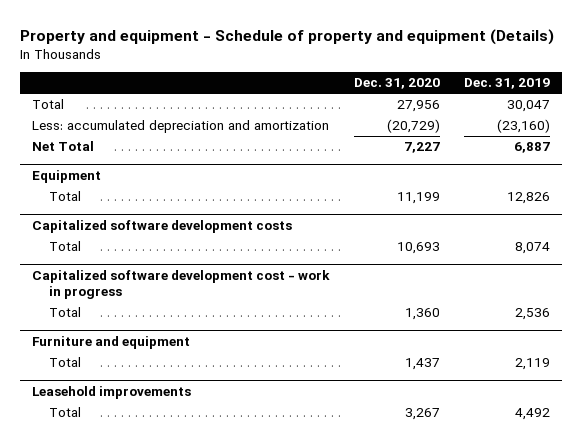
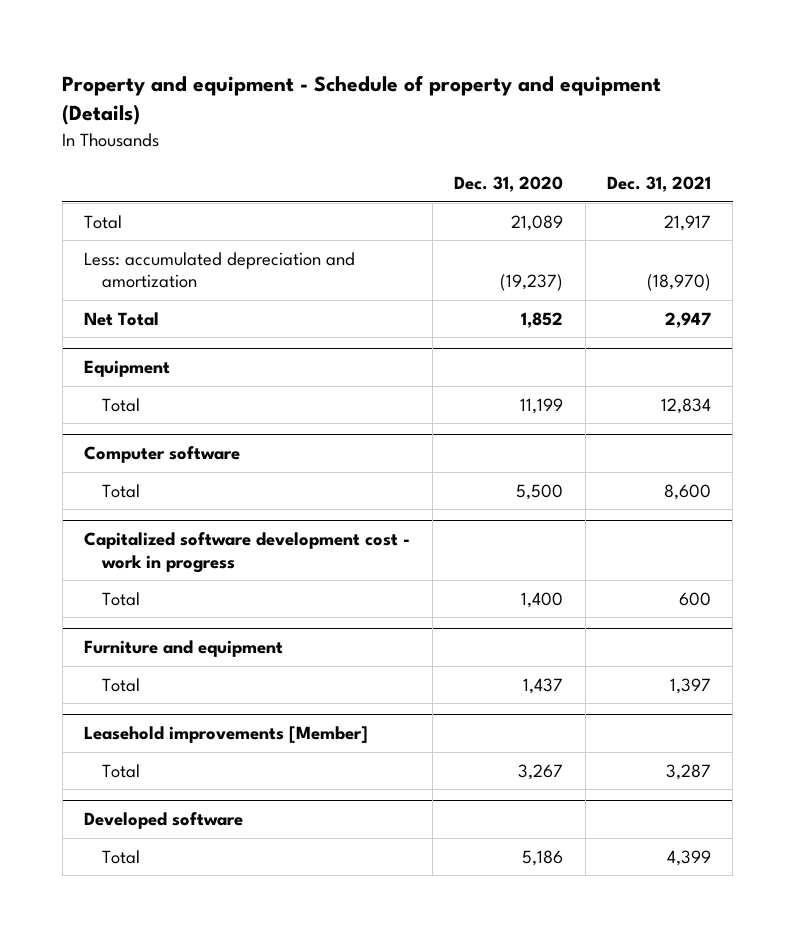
[463,78,550,90] Dec. 31, 2019 -> none
none -> [607,176,712,193] Dec. 31, 2021
[396,100,440,113] 27,956 -> [511,214,564,231] 21,089
[386,119,440,134] (20,729) -> [500,274,564,292] (19,237)
[403,142,440,154] 7,227 -> [521,311,564,328] 1,852
[32,220,293,234] Capitalized software development costs -> [84,446,241,464] Computer software
[396,242,440,255] 10,693 -> [516,483,564,500] 5,500
[404,308,440,321] 1,360 -> [521,591,564,608] 1,400
[32,386,192,400] Leasehold improvements -> [84,726,369,744] Leasehold improvements [Member]
none -> [84,812,244,830] Developed software
none -> [101,849,140,864] Total

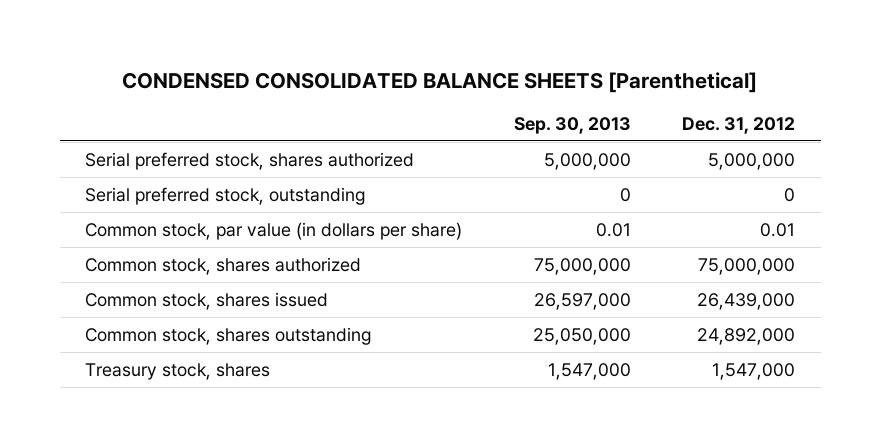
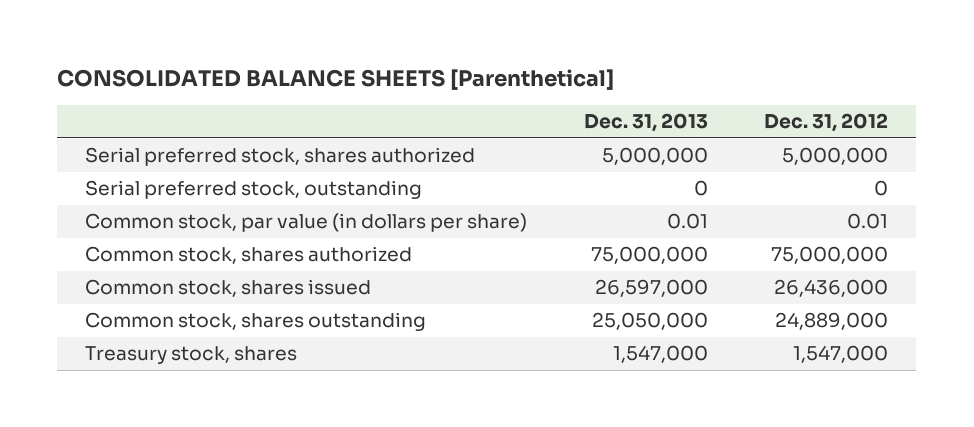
[122,71,758,93] CONDENSED CONSOLIDATED BALANCE SHEETS [Parenthetical] -> [57,69,615,91] CONSOLIDATED BALANCE SHEETS [Parenthetical]
[513,116,631,134] Sep. 30, 2013 -> none
none -> [583,113,708,133] Dec. 31, 2013
[696,292,795,310] 26,439,000 -> [774,279,889,298] 26,436,000
[696,327,795,345] 24,892,000 -> [775,312,889,331] 24,889,000

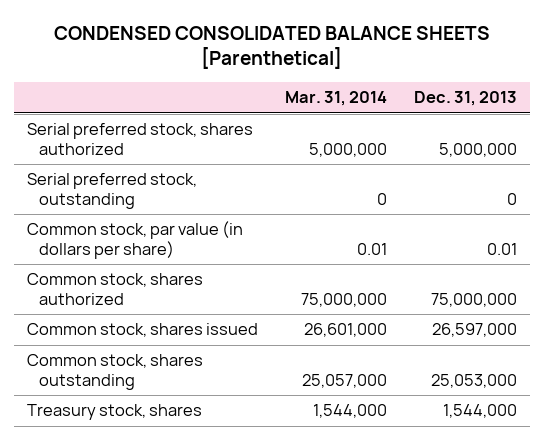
[57,69,615,91] CONSOLIDATED BALANCE SHEETS [Parenthetical] -> [53,25,490,70] CONDENSED CONSOLIDATED BALANCE SHEETS [Parenthetical]
[764,113,889,133] Dec. 31, 2012 -> none
none -> [284,91,387,107] Mar. 31, 2014
[591,312,708,331] 25,050,000 -> [430,374,517,389] 25,053,000
[612,345,708,364] 1,547,000 -> [442,404,517,419] 1,544,000

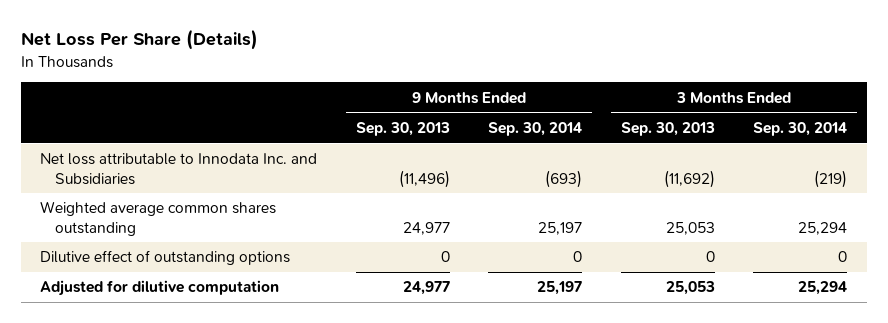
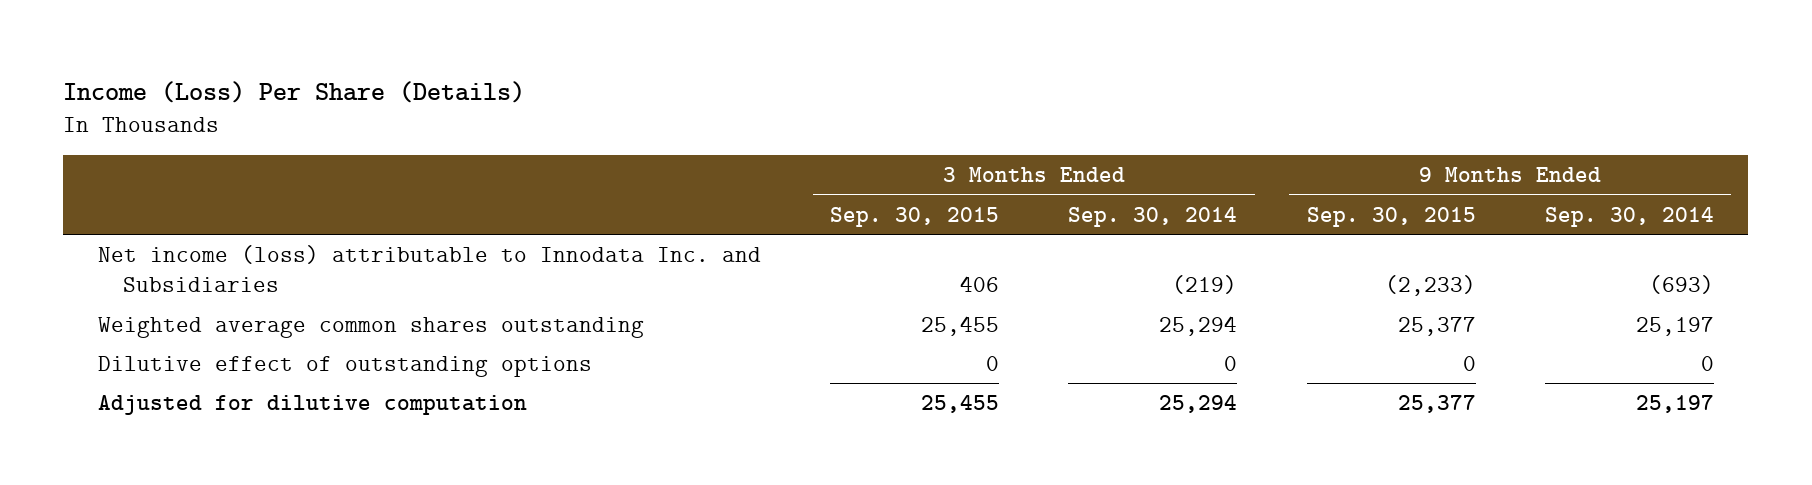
[21,29,259,51] Net Loss Per Share (Details) -> [63,80,526,103] Income (Loss) Per Share (Details)
[355,121,450,136] Sep. 30, 2013 -> none
[620,121,715,136] Sep. 30, 2013 -> none
none -> [830,206,1000,227] Sep. 30, 2015
none -> [1306,206,1476,227] Sep. 30, 2015
[40,153,318,185] Net loss attributable to Innodata Inc. and Subsidiaries -> [97,244,761,293] Net income (loss) attributable to Innodata Inc. and Subsidiaries

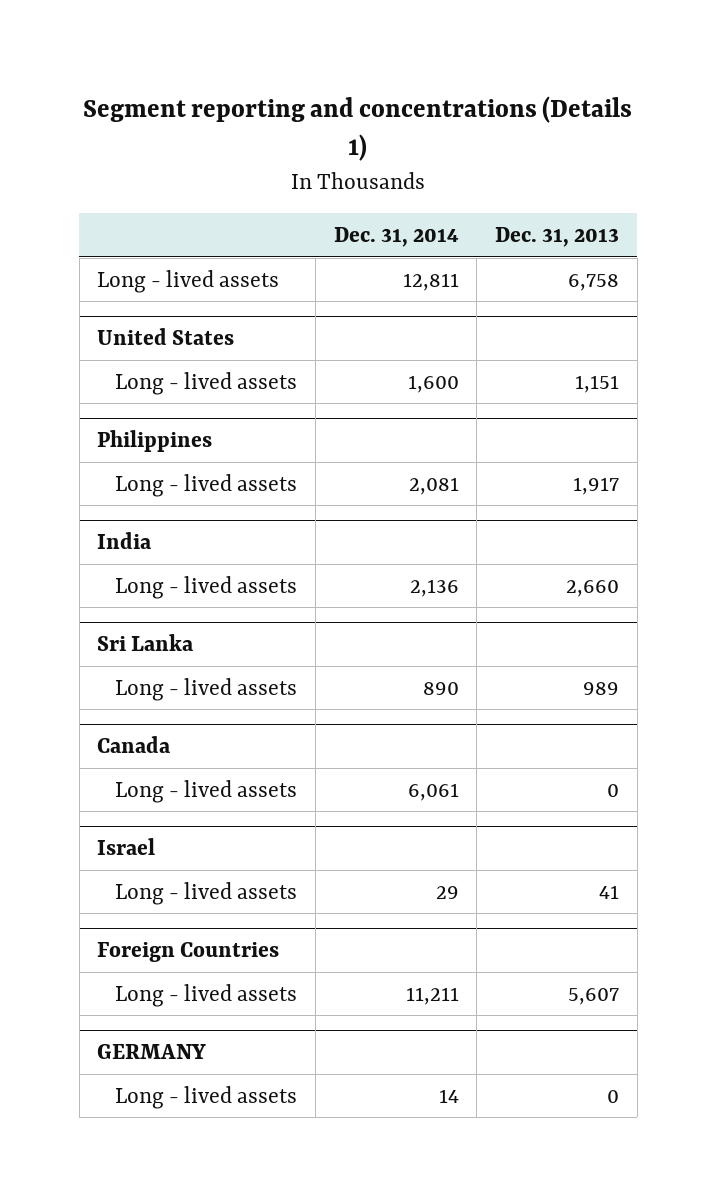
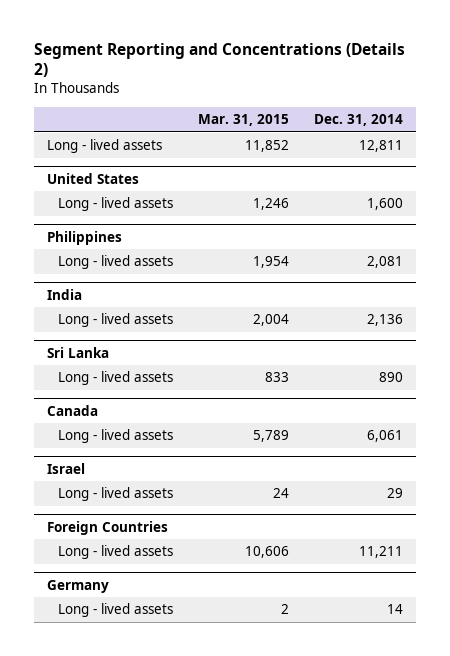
[83,96,633,162] Segment reporting and concentrations (Details 1) -> [34,42,406,78] Segment Reporting and Concentrations (Details 2)
[495,226,620,247] Dec. 31, 2013 -> none
none -> [197,113,289,126] Mar. 31, 2015
[97,1044,207,1060] GERMANY -> [46,579,109,593] Germany

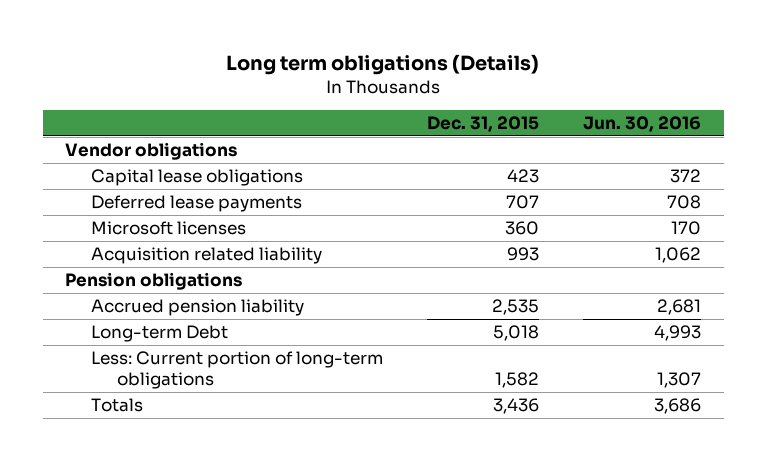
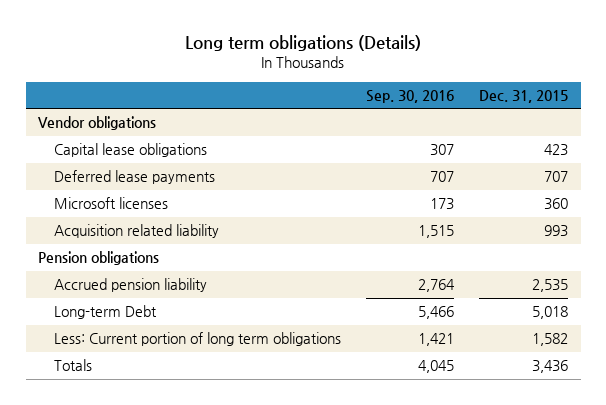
[583,115,702,132] Jun. 30, 2016 -> none
none -> [366,89,455,103] Sep. 30, 2016
[90,351,383,390] Less: Current portion of long-term obligations -> [54,332,342,347] Less: Current portion of long term obligations

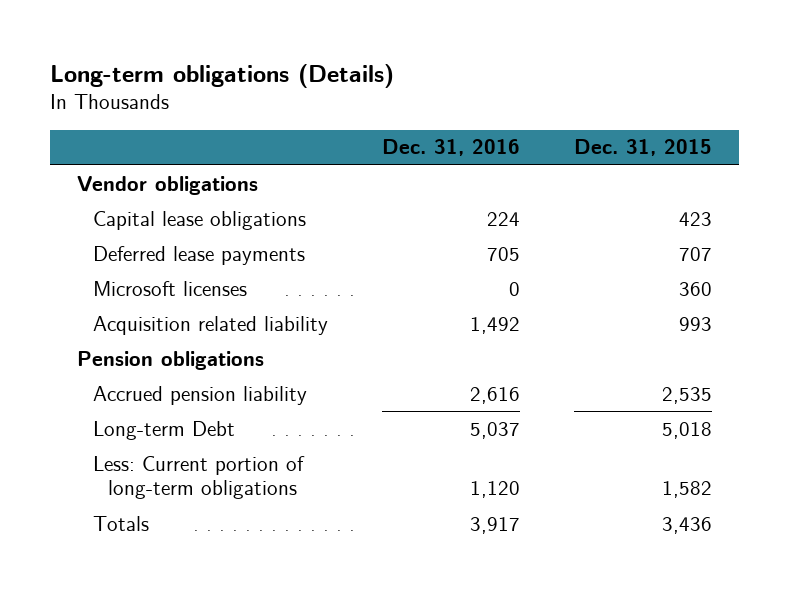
[185,35,422,52] Long term obligations (Details) -> [50,63,395,88] Long-term obligations (Details)
[366,89,455,103] Sep. 30, 2016 -> none
none -> [382,139,521,157] Dec. 31, 2016
[54,332,342,347] Less: Current portion of long term obligations -> [92,455,305,500] Less: Current portion of long-term obligations

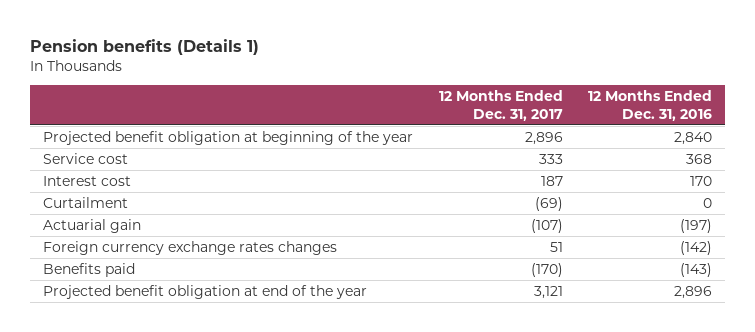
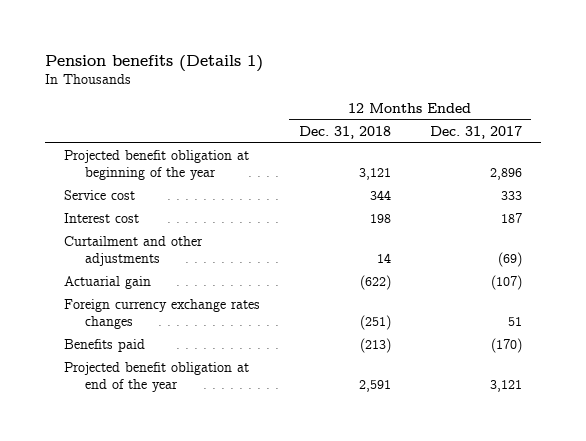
[588,89,713,121] 12 Months Ended Dec. 31, 2016 -> none
none -> [298,125,391,139] Dec. 31, 2018
[42,196,128,208] Curtailment -> none
none -> [64,236,204,267] Curtailment and other adjustments

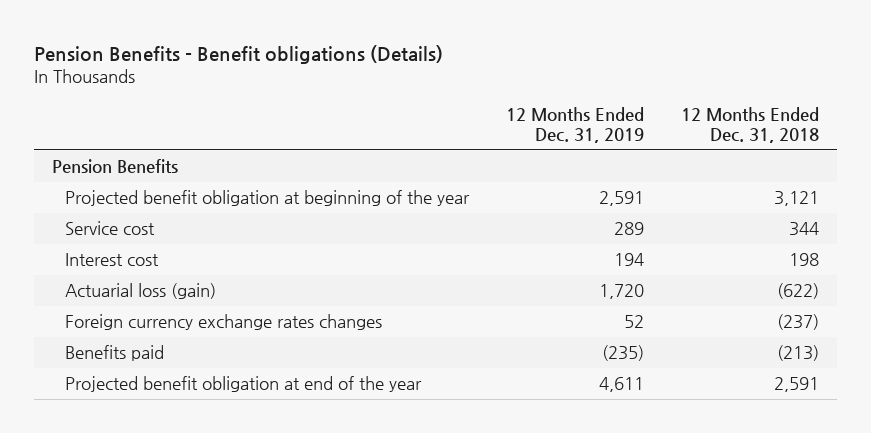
[44,54,263,72] Pension benefits (Details 1) -> [34,44,444,64] Pension Benefits - Benefit obligations (Details)
[429,125,522,139] Dec. 31, 2017 -> none
none -> [505,106,644,144] 12 Months Ended Dec. 31, 2019
none -> [52,159,179,174] Pension Benefits
[64,236,204,267] Curtailment and other adjustments -> none
[64,276,152,290] Actuarial gain -> [64,283,216,300] Actuarial loss (gain)
[359,315,391,331] (251) -> [776,314,819,331] (237)

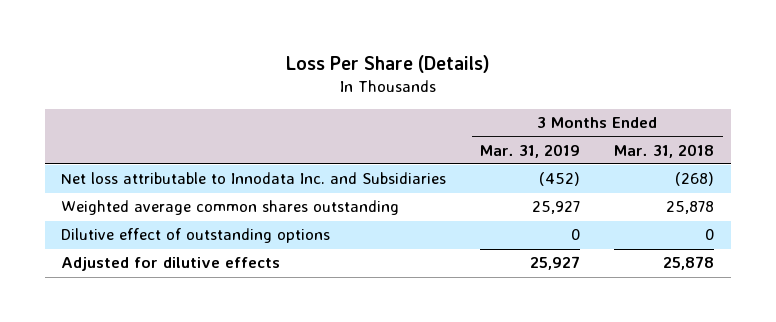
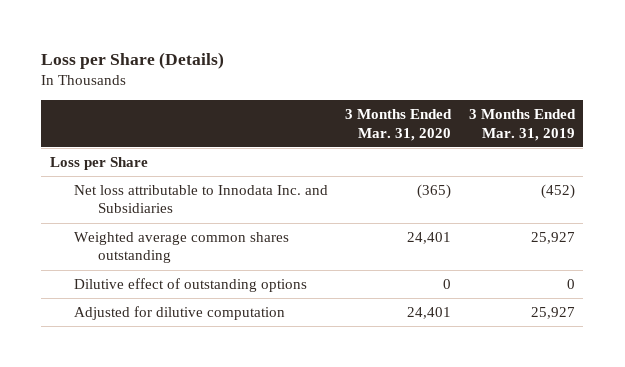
[285,55,490,74] Loss Per Share (Details) -> [41,51,225,69] Loss per Share (Details)
[614,143,715,158] Mar. 31, 2018 -> none
none -> [345,109,453,141] 3 Months Ended Mar. 31, 2020
none -> [50,156,149,170] Loss per Share
[61,257,281,272] Adjusted for dilutive effects -> [74,305,286,320] Adjusted for dilutive computation

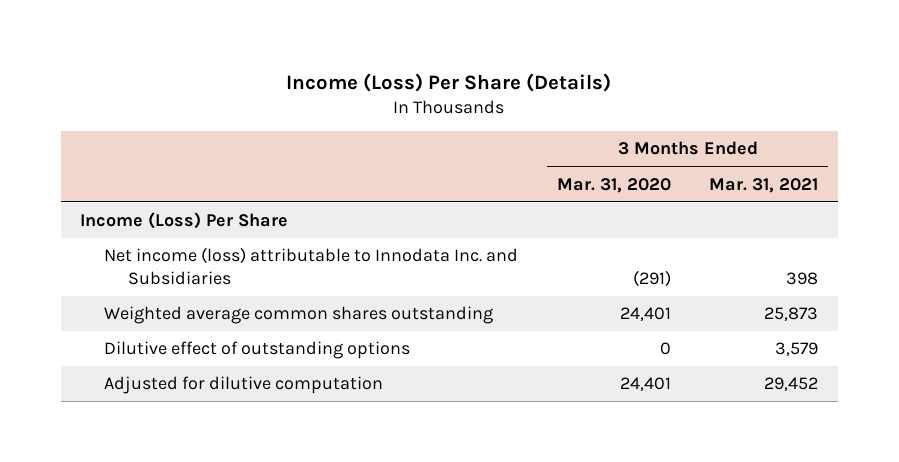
[41,51,225,69] Loss per Share (Details) -> [286,72,612,92] Income (Loss) Per Share (Details)
[468,109,576,141] 3 Months Ended Mar. 31, 2019 -> none
none -> [709,177,819,193] Mar. 31, 2021
[50,156,149,170] Loss per Share -> [80,212,289,230] Income (Loss) Per Share
[74,184,329,214] Net loss attributable to Innodata Inc. and Subsidiaries -> [104,247,519,285] Net income (loss) attributable to Innodata Inc. and Subsidiaries
[417,183,452,199] (365) -> [632,269,671,287] (291)

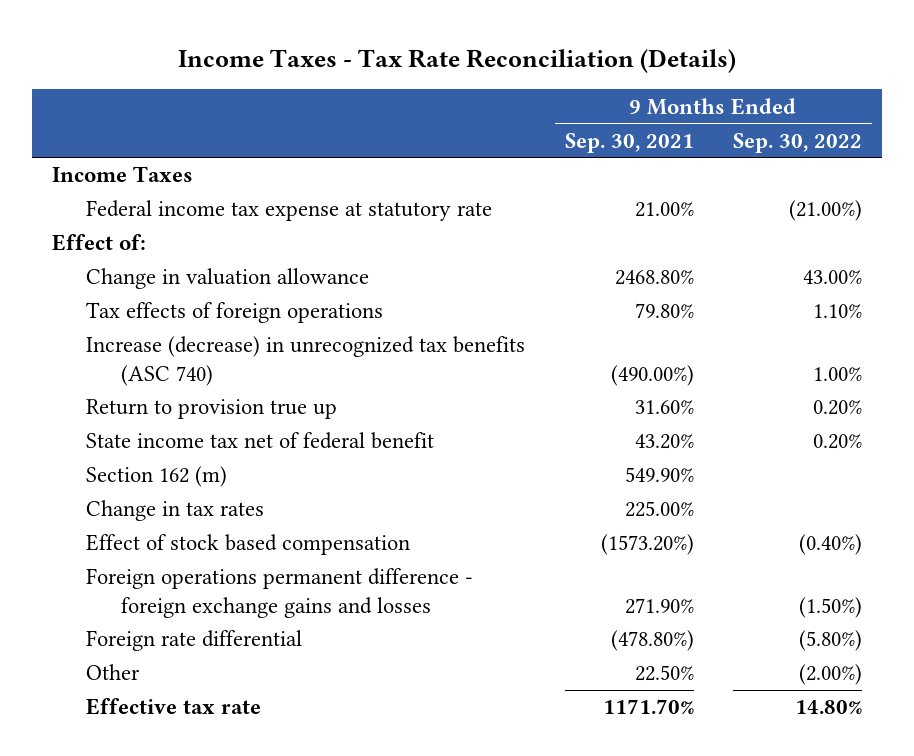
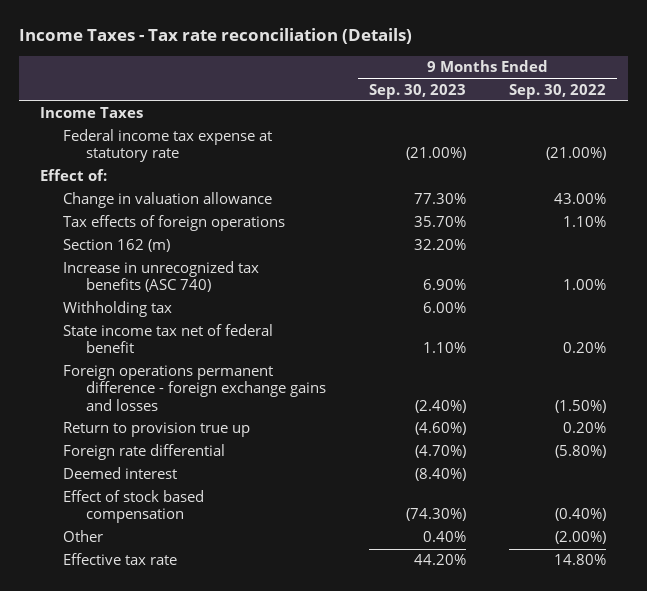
[178,49,737,74] Income Taxes - Tax Rate Reconciliation (Details) -> [18,28,412,45] Income Taxes - Tax rate reconciliation (Details)
[564,132,694,153] Sep. 30, 2021 -> none
none -> [369,83,467,99] Sep. 30, 2023
[86,336,526,386] Increase (decrease) in unrecognized tax benefits (ASC 740) -> none
[86,500,265,522] Change in tax rates -> none
none -> [63,261,260,293] Increase in unrecognized tax benefits (ASC 740)
none -> [63,301,173,318] Withholding tax
[86,432,435,450] State income tax net of federal benefit -> [63,324,274,354] State income tax net of federal benefit
[86,399,338,420] Return to provision true up -> [63,422,251,438] Return to provision true up
none -> [63,467,178,480] Deemed interest
[86,534,411,556] Effect of stock based compensation -> [63,490,205,524] Effect of stock based compensation

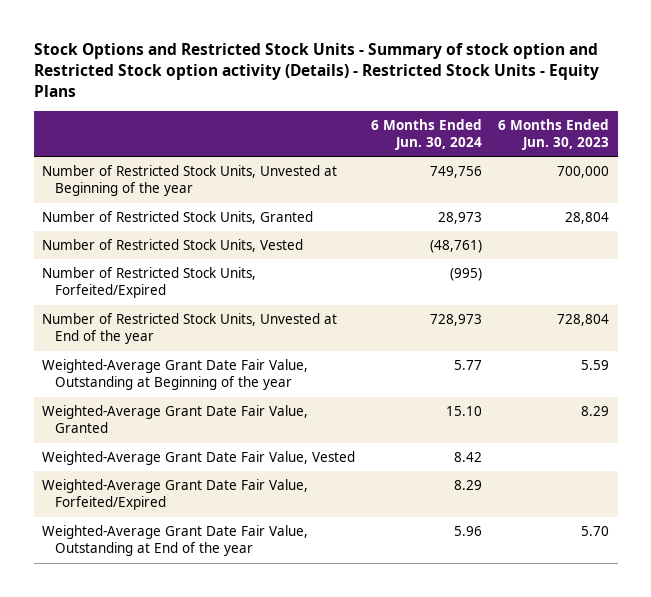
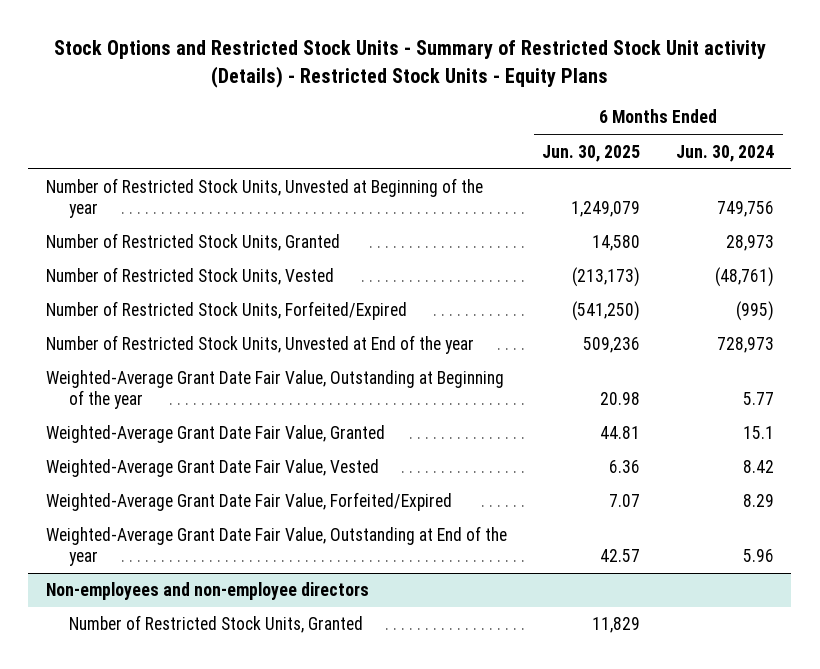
[33,42,599,98] Stock Options and Restricted Stock Units - Summary of stock option and Restricted Stock option activity (Details) - Restricted Stock Units - Equity Plans -> [53,40,766,88] Stock Options and Restricted Stock Units - Summary of Restricted Stock Unit activity (Details) - Restricted Stock Units - Equity Plans
[498,118,610,151] 6 Months Ended Jun. 30, 2023 -> none
none -> [542,144,641,162] Jun. 30, 2025
[446,406,483,417] 15.10 -> [742,426,774,440] 15.1
none -> [46,582,370,601] Non-employees and non-employee directors
none -> [68,615,363,634] Number of Restricted Stock Units, Granted

